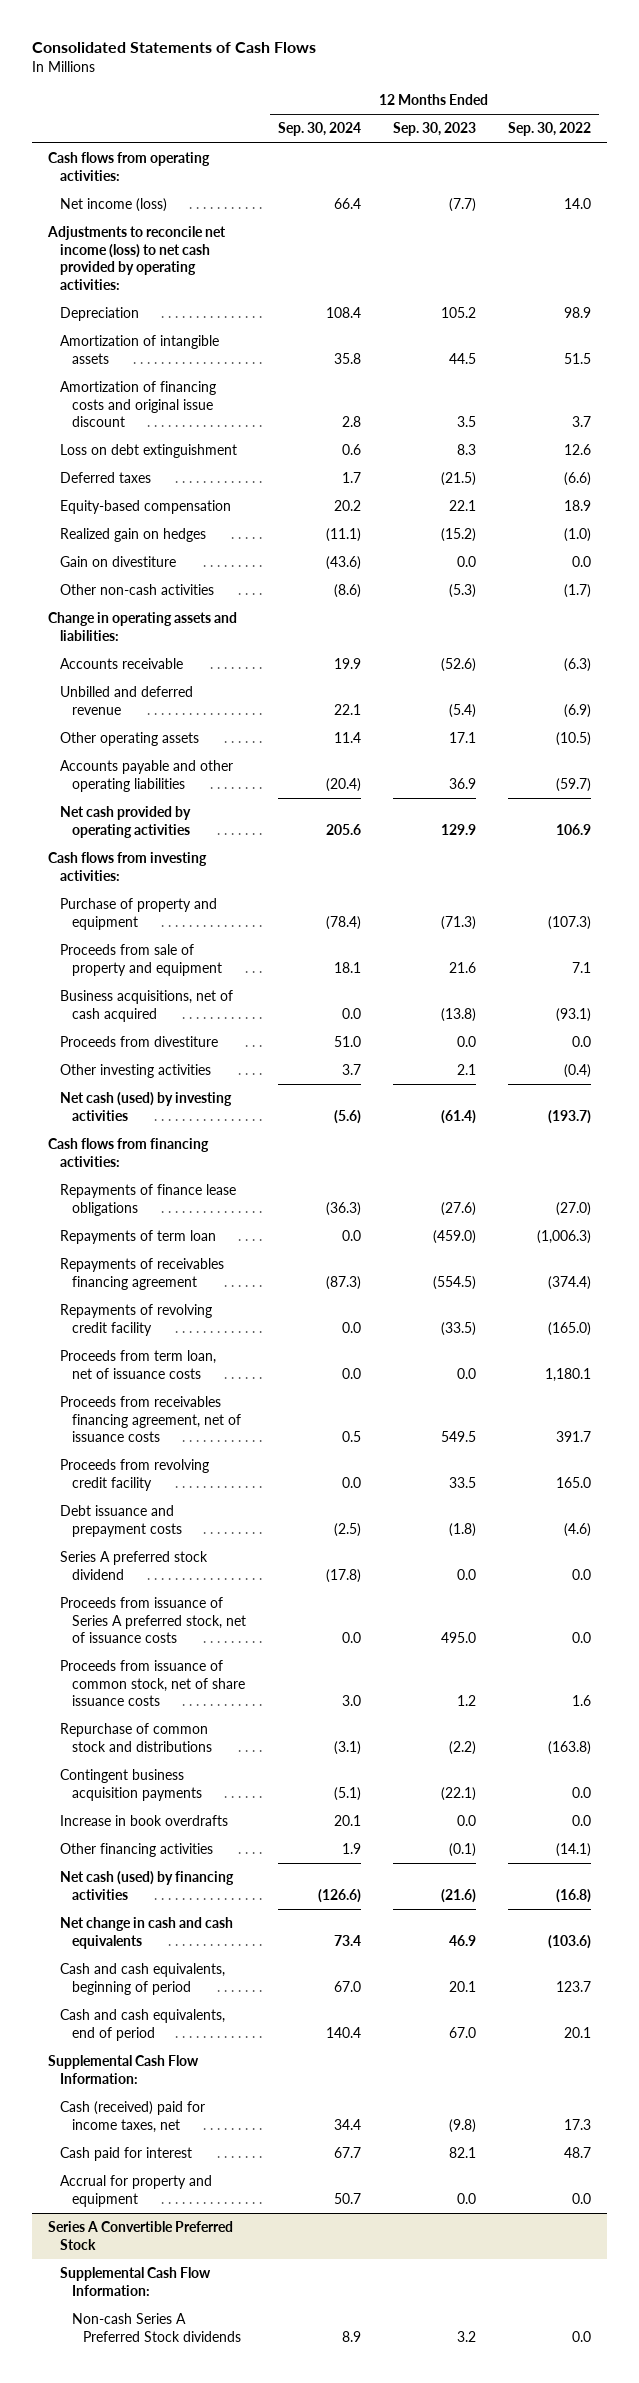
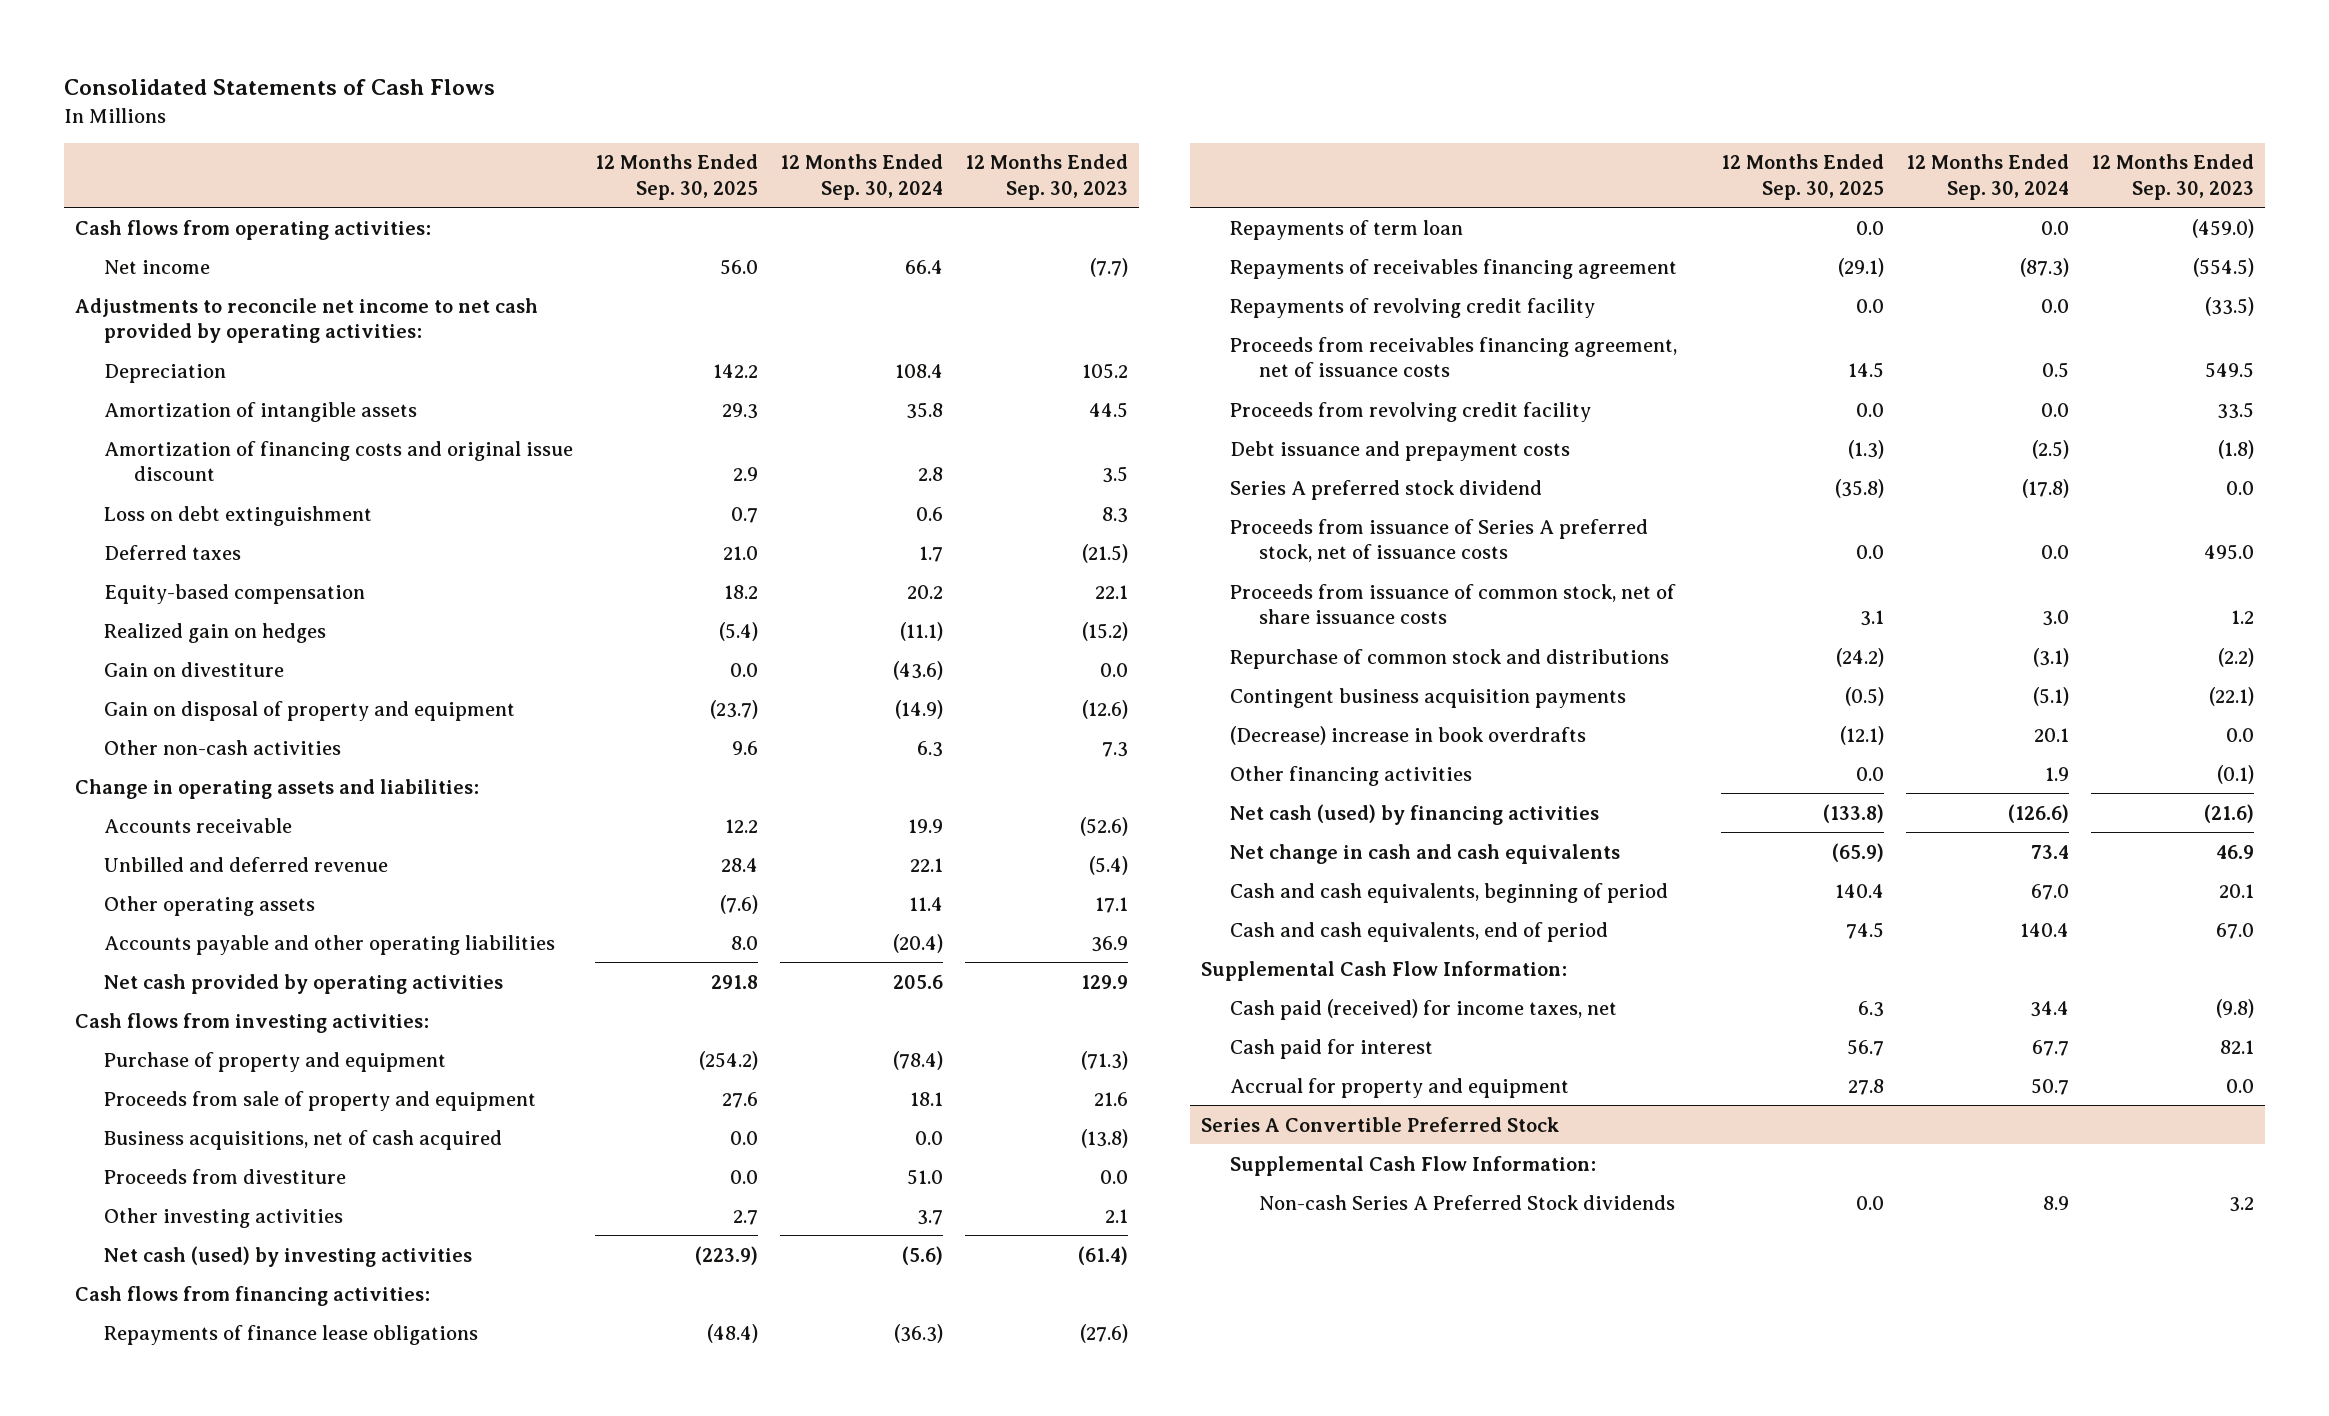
[507,122,591,137] Sep. 30, 2022 -> none
none -> [595,154,759,200] 12 Months Ended Sep. 30, 2025
[59,198,167,213] Net income (loss) -> [104,259,211,274] Net income
[46,226,226,290] Adjustments to reconcile net income (loss) to net cash provided by operating activities: -> [75,297,539,343] Adjustments to reconcile net income to net cash provided by operating activities:
none -> [104,700,516,721] Gain on disposal of property and equipment
[333,584,361,599] (8.6) -> [917,740,944,757] 6.3
[448,584,476,599] (5.3) -> [1102,741,1129,757] 7.3
[59,1350,216,1379] Proceeds from term loan, net of issuance costs -> none
[59,1815,228,1827] Increase in book overdrafts -> [1229,725,1586,745] (Decrease) increase in book overdrafts
[59,2101,205,2133] Cash (received) paid for income taxes, net -> [1229,998,1617,1020] Cash paid (received) for income taxes, net

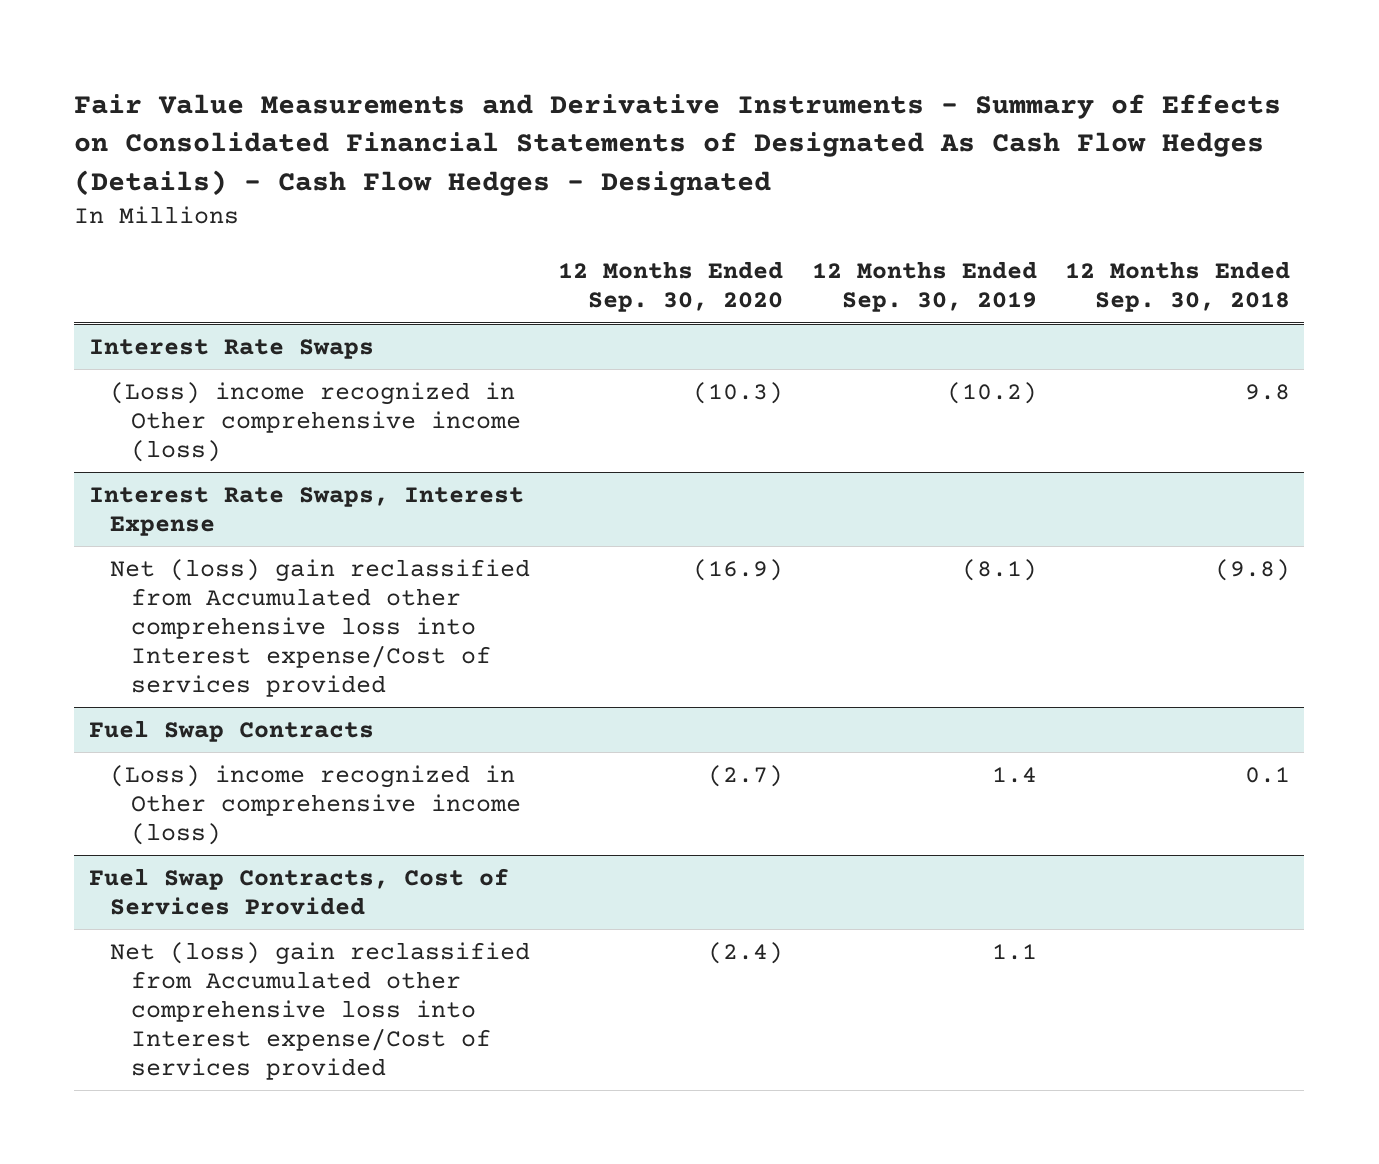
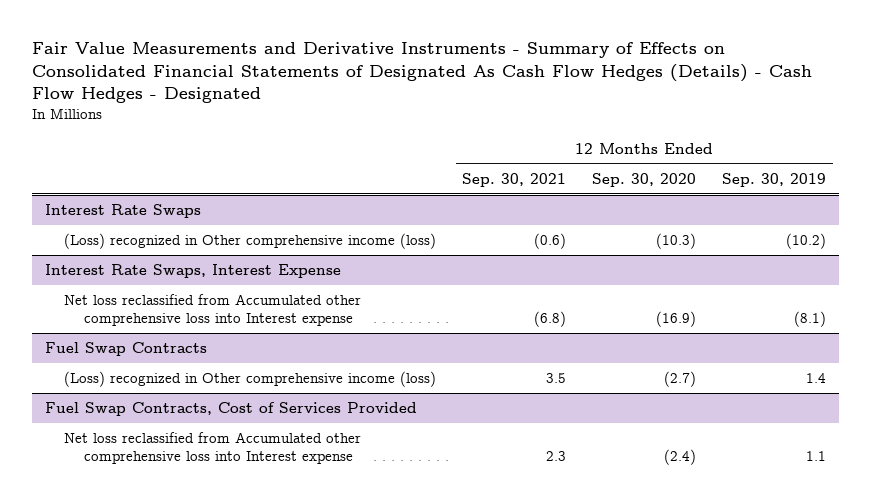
[1065,261,1291,313] 12 Months Ended Sep. 30, 2018 -> none
none -> [462,172,567,187] Sep. 30, 2021
[109,381,521,462] (Loss) income recognized in Other comprehensive income (loss) -> [64,233,437,250] (Loss) recognized in Other comprehensive income (loss)
[109,558,530,697] Net (loss) gain reclassified from Accumulated other comprehensive loss into Interest expense/Cost of services provided -> [64,294,362,327] Net loss reclassified from Accumulated other comprehensive loss into Interest expense
[109,764,521,845] (Loss) income recognized in Other comprehensive income (loss) -> [64,371,437,388] (Loss) recognized in Other comprehensive income (loss)
[109,941,530,1080] Net (loss) gain reclassified from Accumulated other comprehensive loss into Interest expense/Cost of services provided -> [64,432,362,465] Net loss reclassified from Accumulated other comprehensive loss into Interest expense

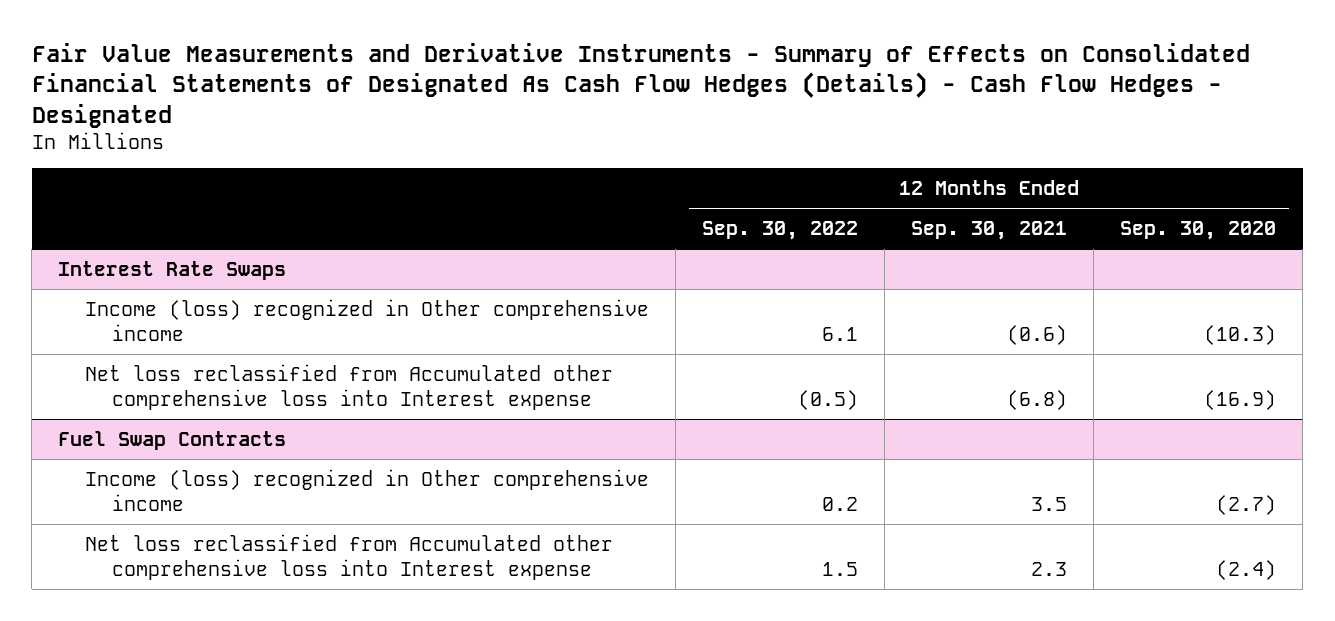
[722,172,827,187] Sep. 30, 2019 -> none
none -> [702,221,859,241] Sep. 30, 2022
[44,264,341,279] Interest Rate Swaps, Interest Expense -> none
[64,233,437,250] (Loss) recognized in Other comprehensive income (loss) -> [85,298,650,342] Income (loss) recognized in Other comprehensive income
[44,402,417,417] Fuel Swap Contracts, Cost of Services Provided -> none
[64,371,437,388] (Loss) recognized in Other comprehensive income (loss) -> [85,468,650,512] Income (loss) recognized in Other comprehensive income

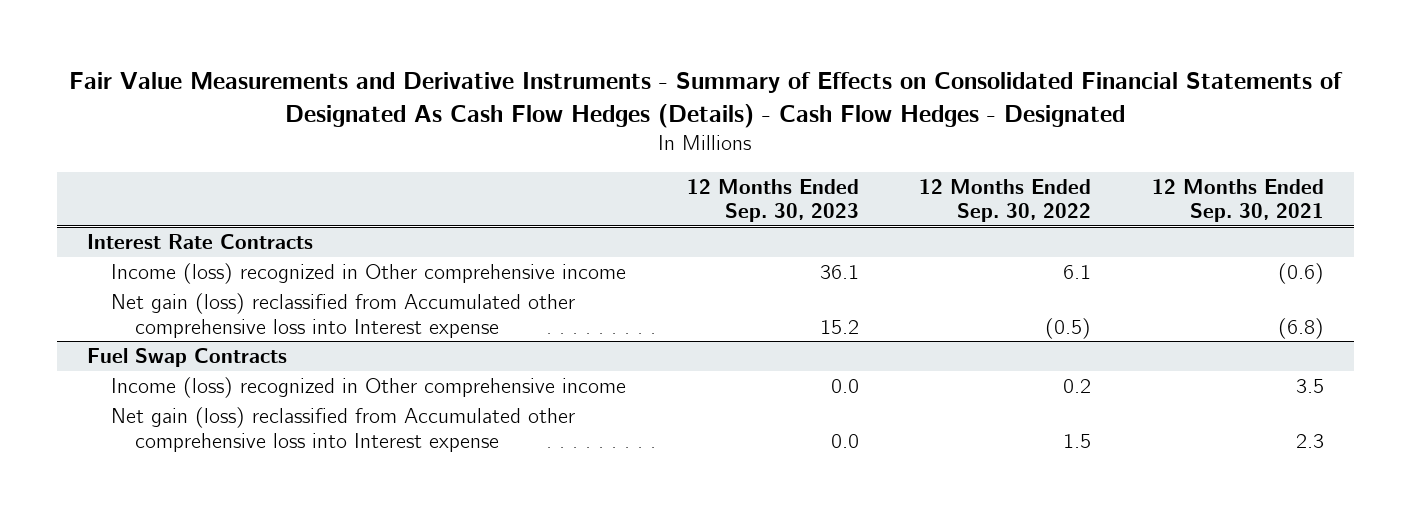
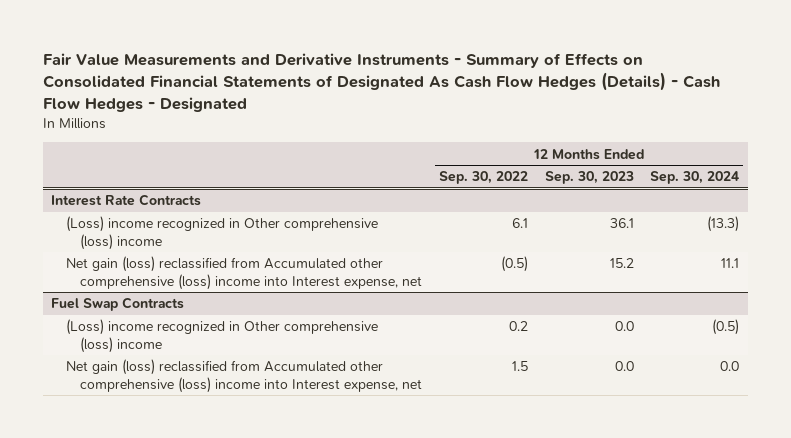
[1151,178,1324,223] 12 Months Ended Sep. 30, 2021 -> none
none -> [650,171,740,185] Sep. 30, 2024
[110,263,626,285] Income (loss) recognized in Other comprehensive income -> [65,216,378,250] (Loss) income recognized in Other comprehensive (loss) income
[110,293,575,338] Net gain (loss) reclassified from Accumulated other comprehensive loss into Interest expense -> [65,256,423,290] Net gain (loss) reclassified from Accumulated other comprehensive (loss) income into Interest expense, net
[110,377,626,399] Income (loss) recognized in Other comprehensive income -> [65,319,378,353] (Loss) income recognized in Other comprehensive (loss) income
[110,407,575,452] Net gain (loss) reclassified from Accumulated other comprehensive loss into Interest expense -> [65,359,423,393] Net gain (loss) reclassified from Accumulated other comprehensive (loss) income into Interest expense, net

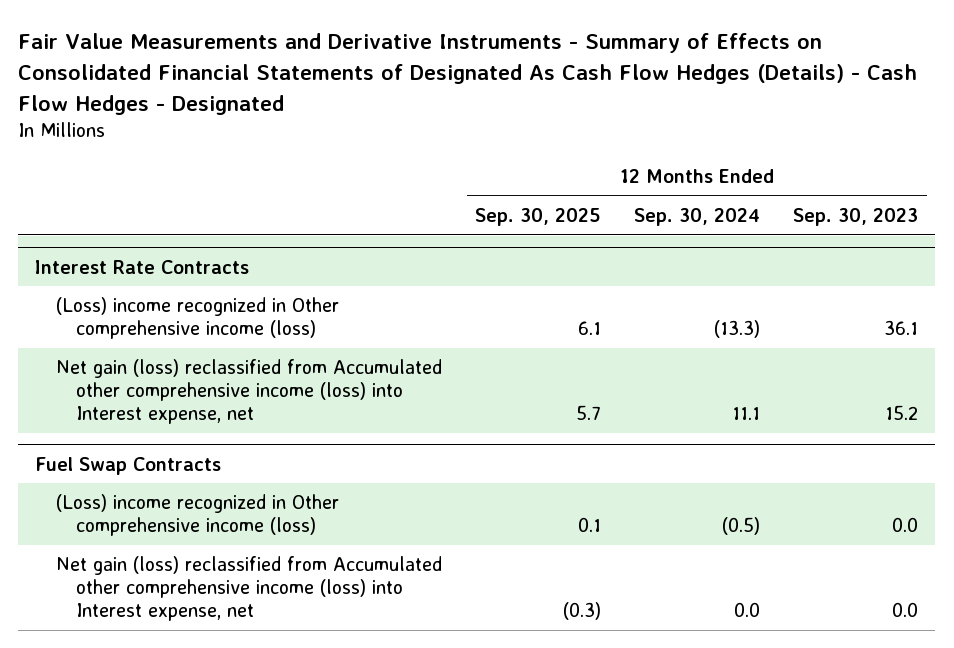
[438,171,528,185] Sep. 30, 2022 -> none
none -> [474,207,601,226] Sep. 30, 2025
[65,216,378,250] (Loss) income recognized in Other comprehensive (loss) income -> [55,297,339,340] (Loss) income recognized in Other comprehensive income (loss)
[65,256,423,290] Net gain (loss) reclassified from Accumulated other comprehensive (loss) income into Interest expense, net -> [55,359,442,425] Net gain (loss) reclassified from Accumulated other comprehensive income (loss) into Interest expense, net
[65,319,378,353] (Loss) income recognized in Other comprehensive (loss) income -> [55,494,339,537] (Loss) income recognized in Other comprehensive income (loss)
[65,359,423,393] Net gain (loss) reclassified from Accumulated other comprehensive (loss) income into Interest expense, net -> [55,556,442,622] Net gain (loss) reclassified from Accumulated other comprehensive income (loss) into Interest expense, net

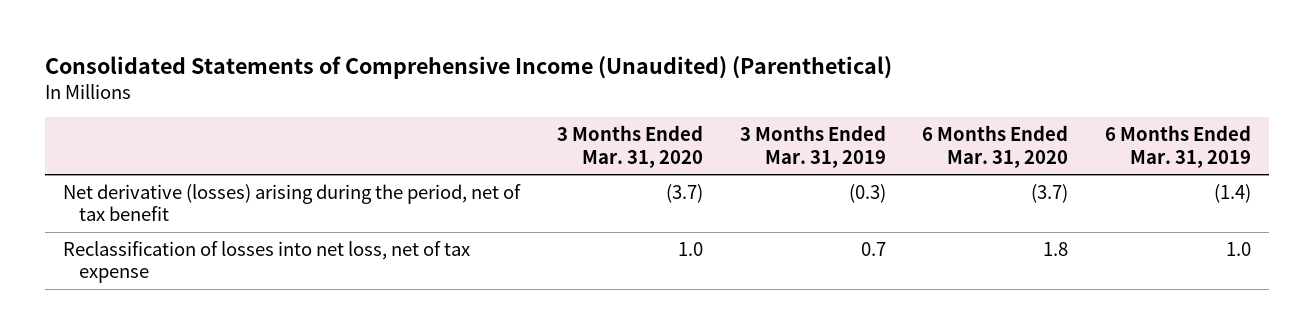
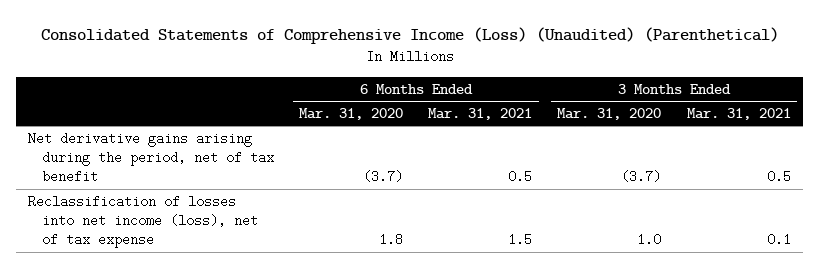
[45,55,893,79] Consolidated Statements of Comprehensive Income (Unaudited) (Parenthetical) -> [40,27,779,45] Consolidated Statements of Comprehensive Income (Loss) (Unaudited) (Parenthetical)
[739,125,886,168] 3 Months Ended Mar. 31, 2019 -> none
[1104,125,1251,168] 6 Months Ended Mar. 31, 2019 -> none
none -> [428,107,533,120] Mar. 31, 2021
none -> [686,107,791,120] Mar. 31, 2021
[63,183,522,222] Net derivative (losses) arising during the period, net of tax benefit -> [28,131,275,184] Net derivative gains arising during the period, net of tax benefit
[63,240,471,284] Reclassification of losses into net loss, net of tax expense -> [28,194,259,249] Reclassification of losses into net income (loss), net of tax expense

